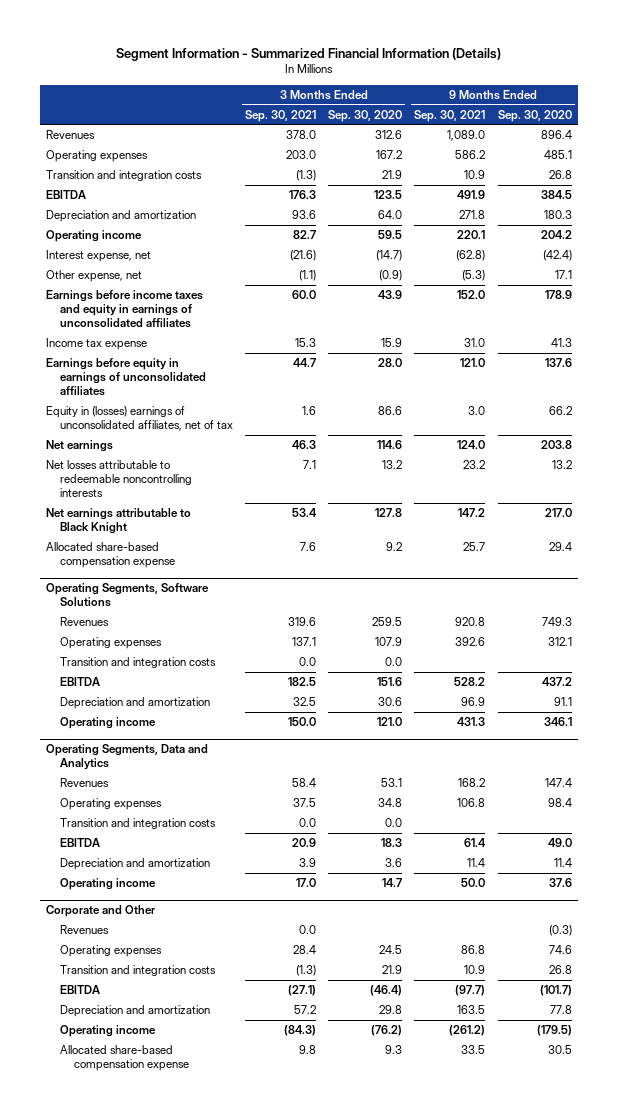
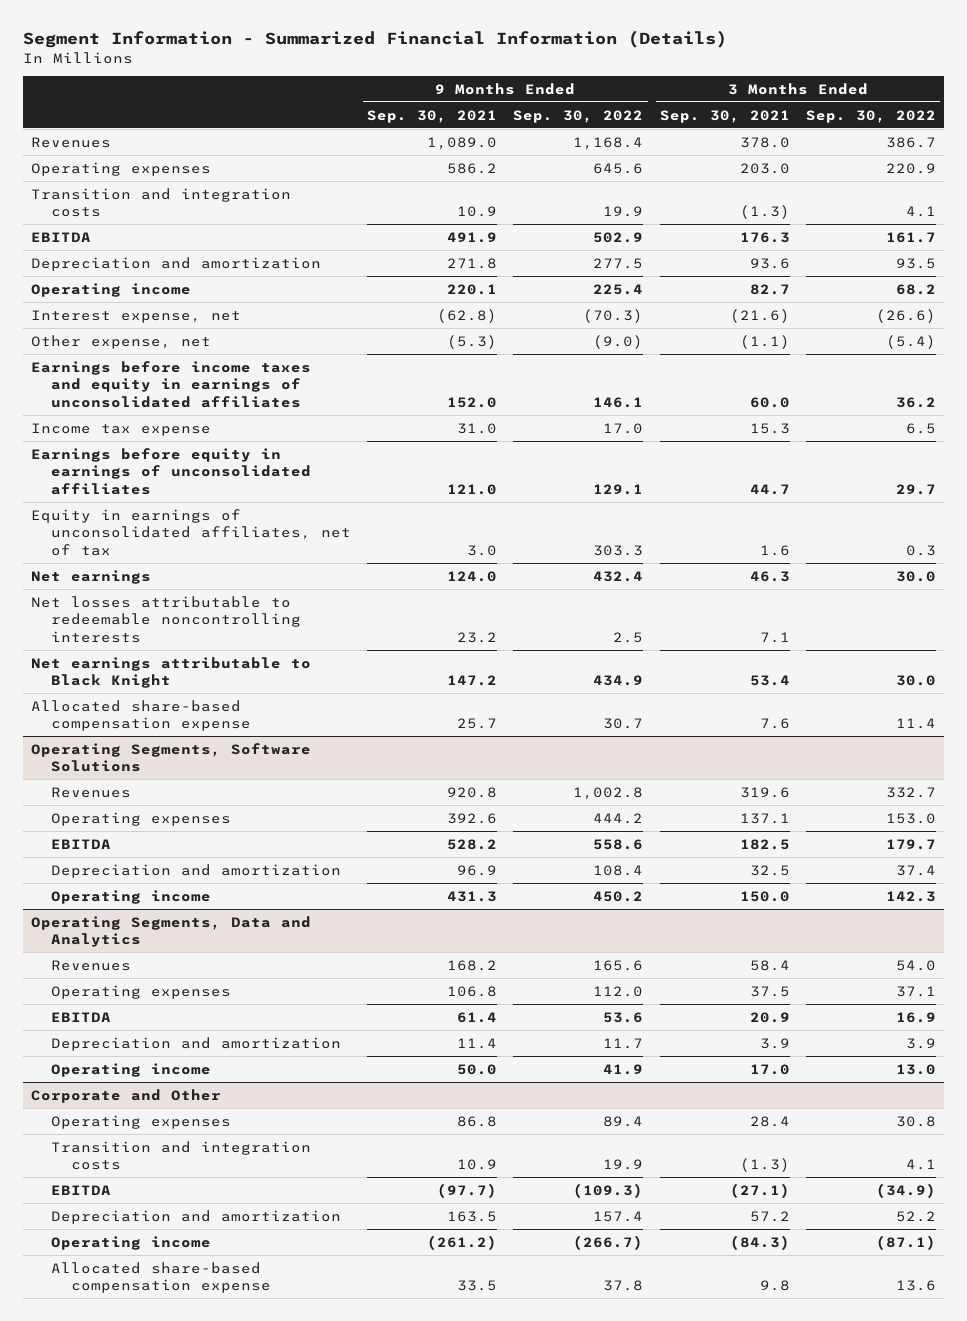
[328,109,403,122] Sep. 30, 2020 -> none
[497,109,572,122] Sep. 30, 2020 -> none
none -> [513,109,644,123] Sep. 30, 2022
none -> [805,109,936,123] Sep. 30, 2022
[46,406,233,432] Equity in (losses) earnings of unconsolidated affiliates, net of tax -> [30,508,352,557] Equity in earnings of unconsolidated affiliates, net of tax
[59,657,216,669] Transition and integration costs -> none
[59,818,216,830] Transition and integration costs -> none
[59,925,109,935] Revenues -> none

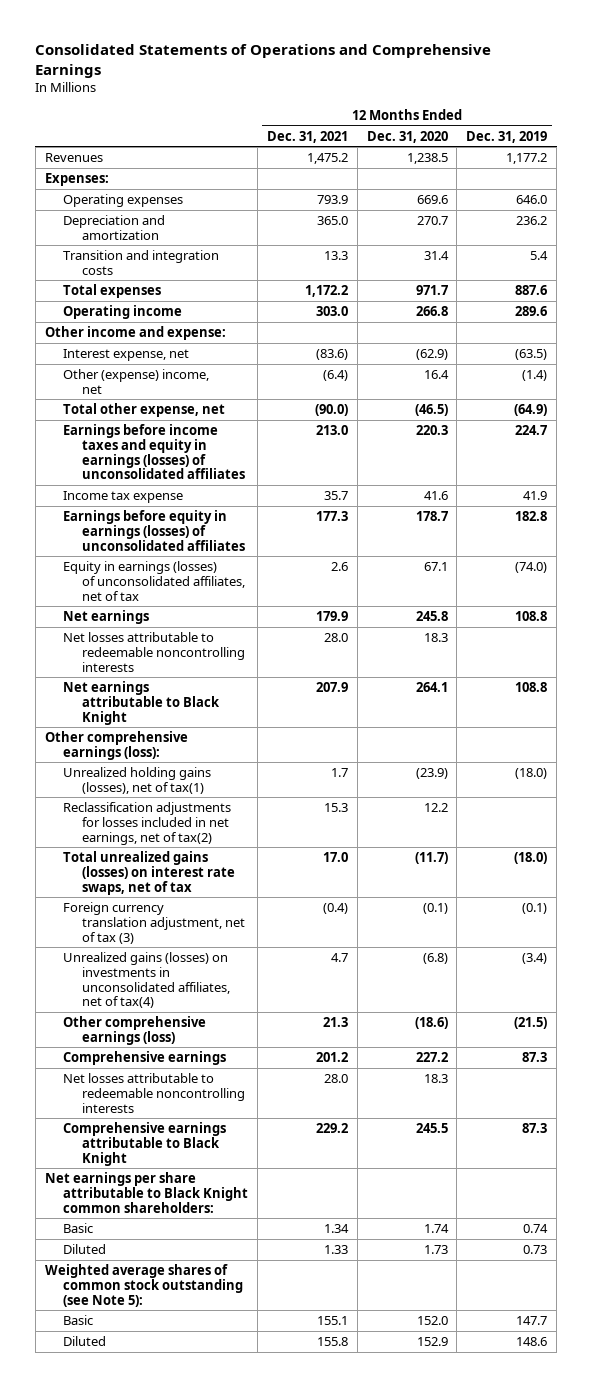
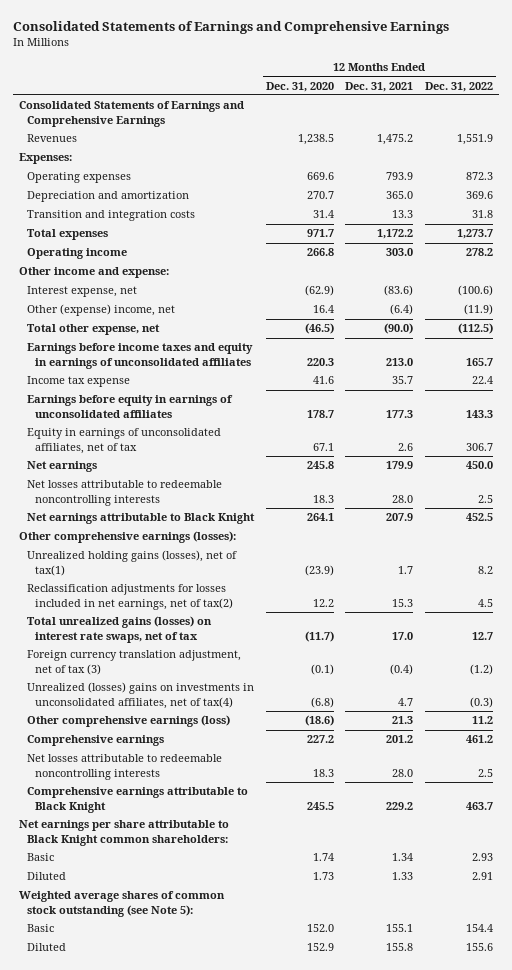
[35,44,492,79] Consolidated Statements of Operations and Comprehensive Earnings -> [13,20,450,34] Consolidated Statements of Earnings and Comprehensive Earnings
[466,130,548,143] Dec. 31, 2019 -> none
none -> [424,81,493,92] Dec. 31, 2022
none -> [19,101,245,127] Consolidated Statements of Earnings and Comprehensive Earnings
[63,423,245,480] Earnings before income taxes and equity in earnings (losses) of unconsolidated affiliates -> [27,343,254,369] Earnings before income taxes and equity in earnings of unconsolidated affiliates
[63,509,245,551] Earnings before equity in earnings (losses) of unconsolidated affiliates -> [27,395,234,418] Earnings before equity in earnings of unconsolidated affiliates
[63,560,245,601] Equity in earnings (losses) of unconsolidated affiliates, net of tax -> [27,428,222,454] Equity in earnings of unconsolidated affiliates, net of tax
[44,730,188,760] Other comprehensive earnings (loss): -> [19,531,237,544] Other comprehensive earnings (losses):
[63,951,230,1009] Unrealized gains (losses) on investments in unconsolidated affiliates, net of tax(4) -> [27,682,255,709] Unrealized (losses) gains on investments in unconsolidated affiliates, net of tax(4)

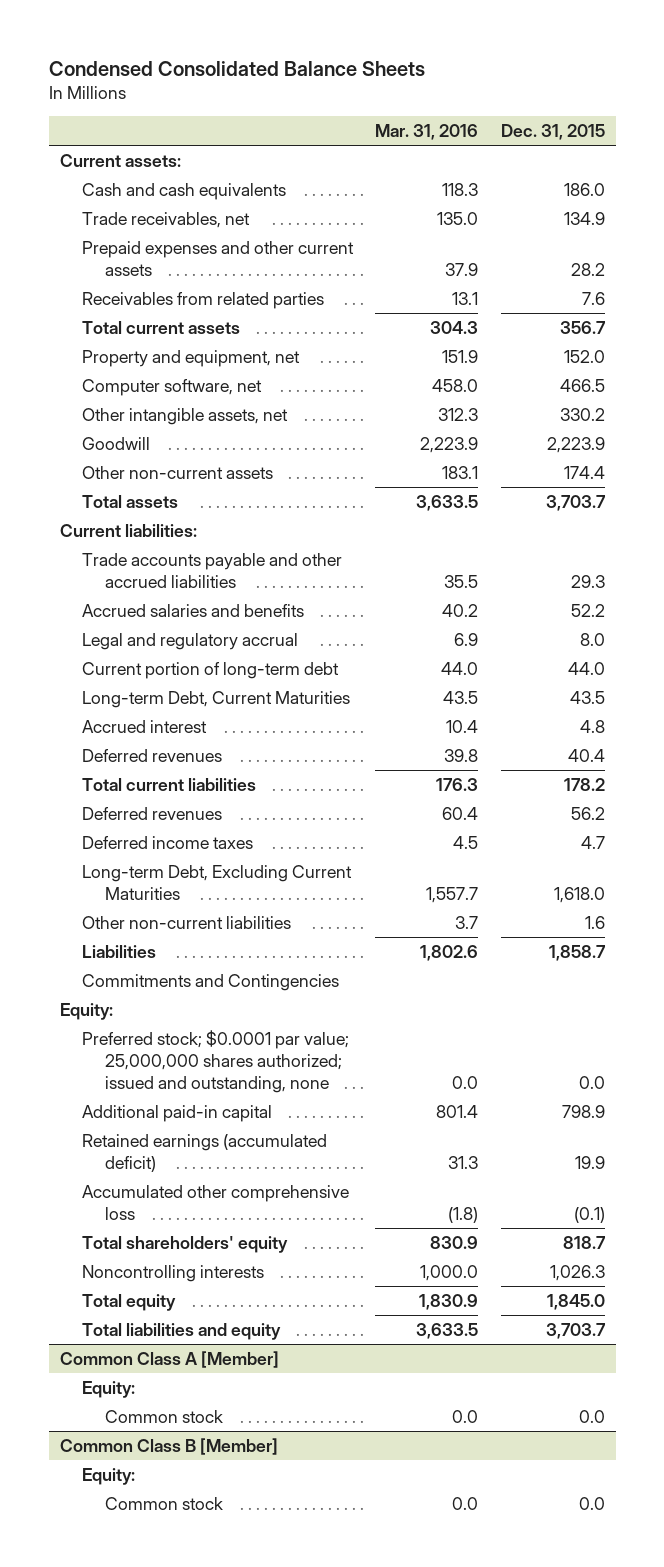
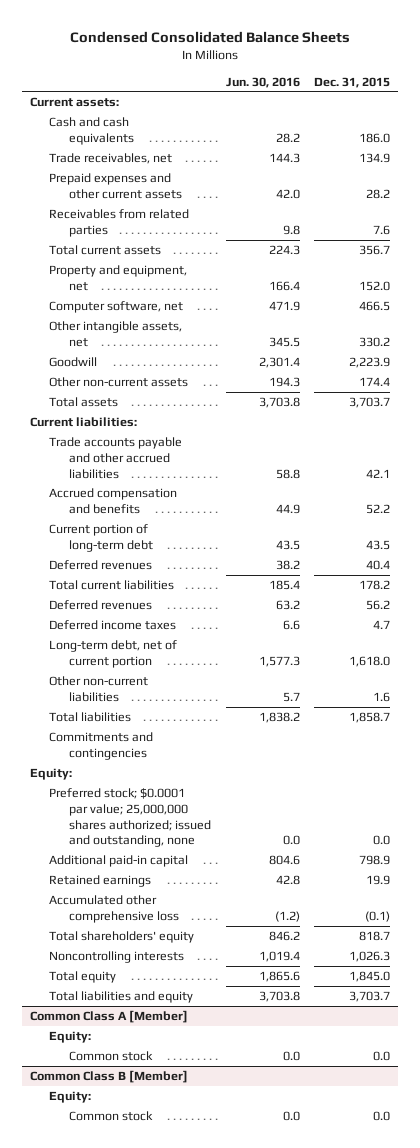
[375,124,479,141] Mar. 31, 2016 -> none
none -> [225,76,300,88] Jun. 30, 2016
[82,632,299,650] Legal and regulatory accrual -> none
[82,690,351,708] Long-term Debt, Current Maturities -> none
[82,719,208,733] Accrued interest -> none
[570,575,605,589] 29.3 -> [366,468,391,478] 42.1
[82,603,305,617] Accrued salaries and benefits -> [49,487,178,514] Accrued compensation and benefits
[567,661,605,675] 44.0 -> [366,539,391,550] 43.5
[82,864,353,901] Long-term Debt, Excluding Current Maturities -> [49,639,178,668] Long-term debt, net of current portion
[82,944,157,958] Liabilities -> [49,711,132,722] Total liabilities
[82,973,340,991] Commitments and Contingencies -> [49,731,154,760] Commitments and contingencies
[82,1133,328,1173] Retained earnings (accumulated deficit) -> [49,874,152,887] Retained earnings

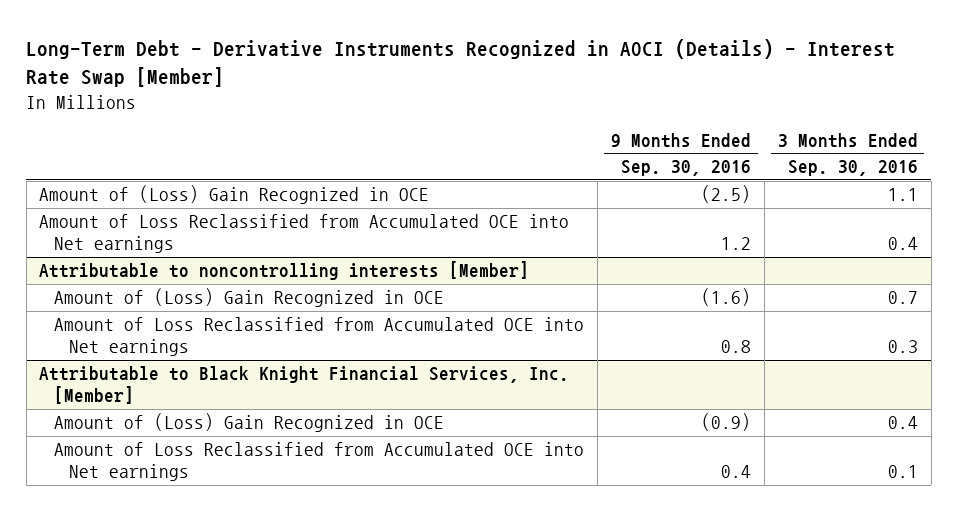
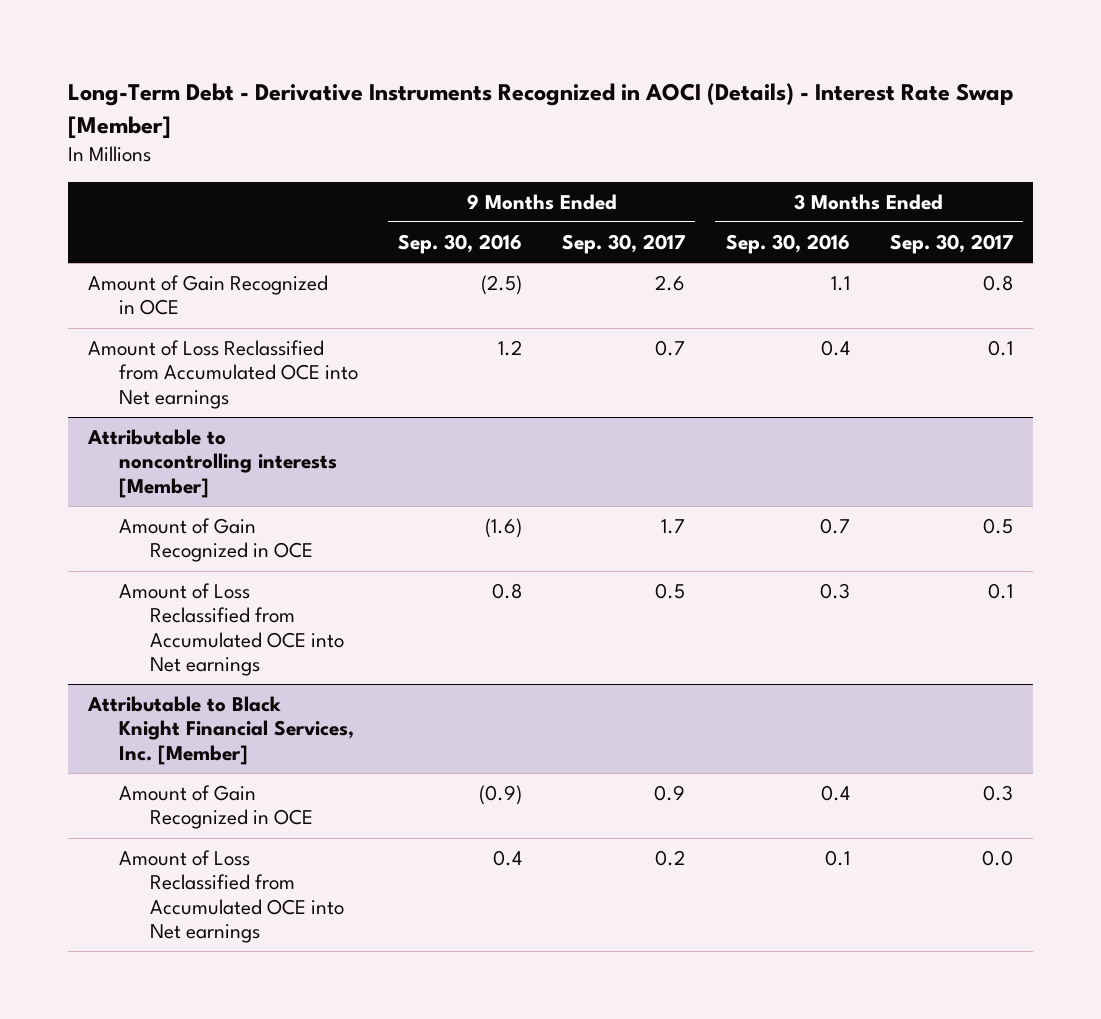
none -> [562,234,686,255] Sep. 30, 2017
none -> [889,234,1013,255] Sep. 30, 2017
[39,185,430,205] Amount of (Loss) Gain Recognized in OCE -> [87,275,328,316] Amount of Gain Recognized in OCE
[54,288,445,308] Amount of (Loss) Gain Recognized in OCE -> [118,518,313,563] Amount of Gain Recognized in OCE
[54,413,445,433] Amount of (Loss) Gain Recognized in OCE -> [118,785,313,830] Amount of Gain Recognized in OCE

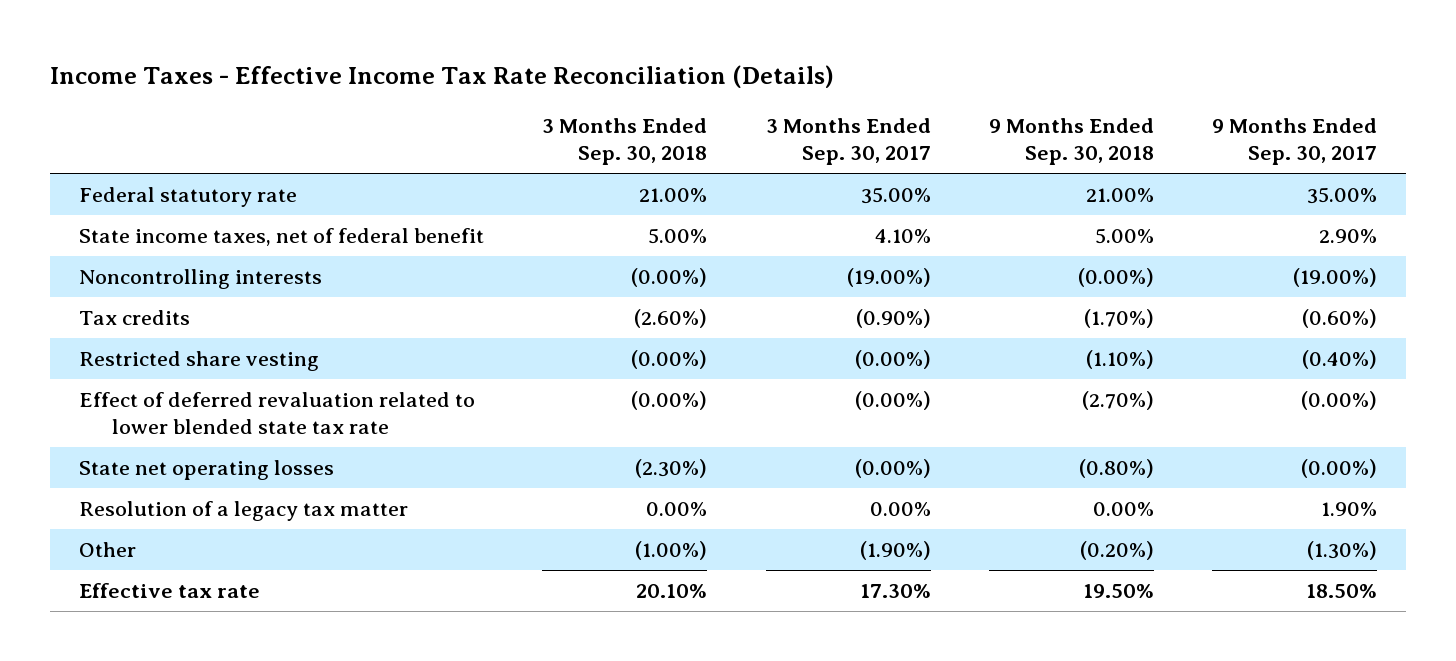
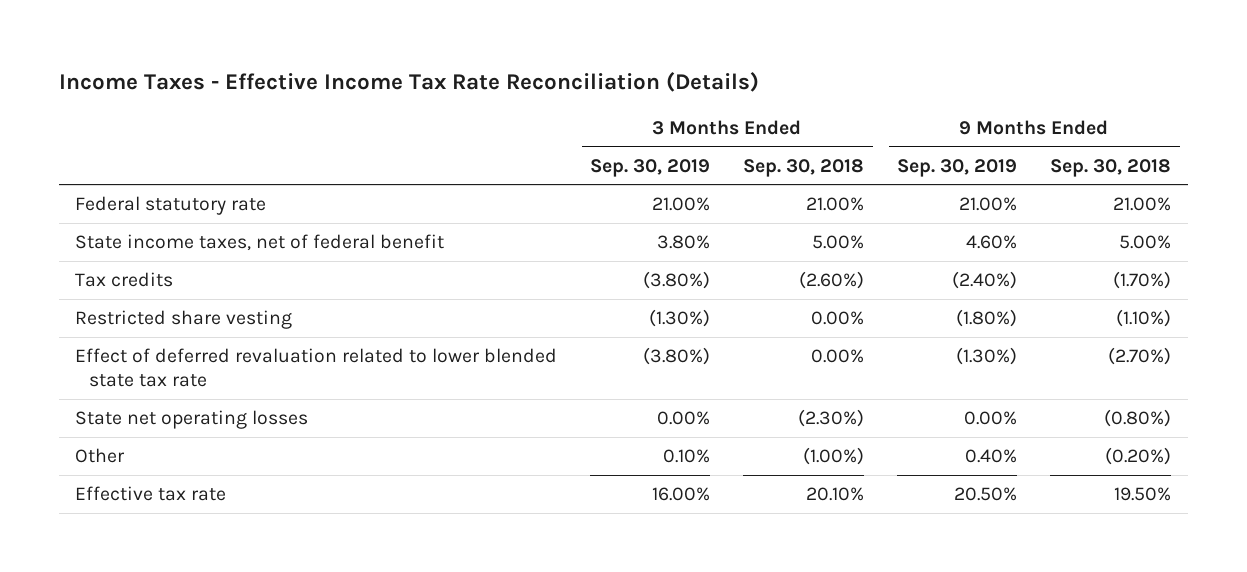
[765,118,931,166] 3 Months Ended Sep. 30, 2017 -> none
[1211,118,1377,166] 9 Months Ended Sep. 30, 2017 -> none
none -> [590,158,711,177] Sep. 30, 2019
none -> [897,158,1018,177] Sep. 30, 2019
[79,268,323,289] Noncontrolling interests -> none
[631,349,708,369] (0.00%) -> [811,311,865,326] 0.00%
[631,390,708,410] (0.00%) -> [811,349,865,364] 0.00%
[79,500,409,521] Resolution of a legacy tax matter -> none

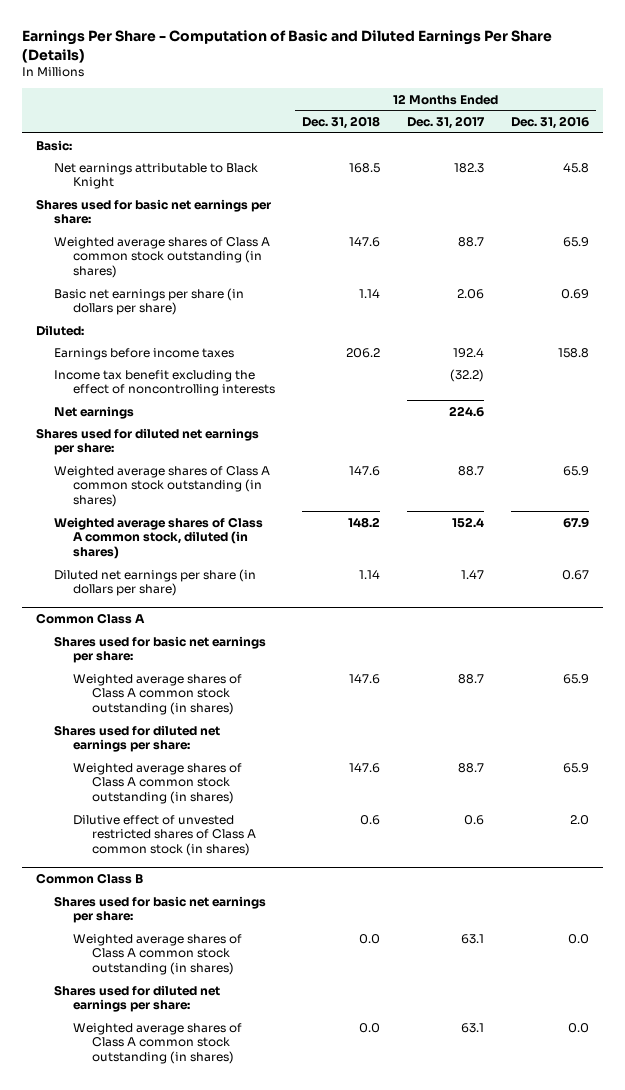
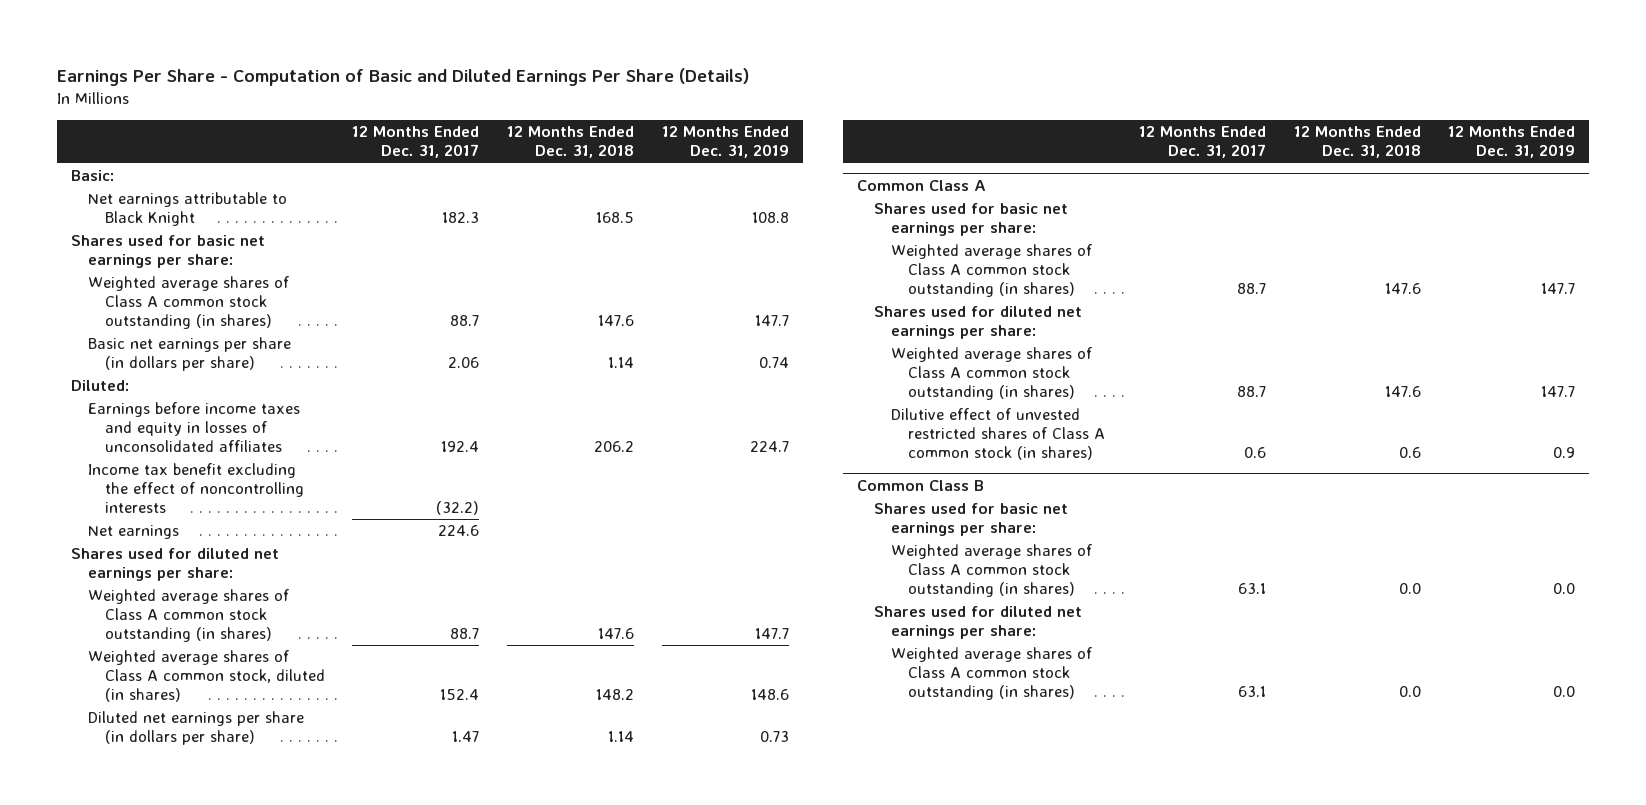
[511,116,590,130] Dec. 31, 2016 -> none
none -> [661,126,789,159] 12 Months Ended Dec. 31, 2019
[54,347,235,360] Earnings before income taxes -> [87,402,300,453] Earnings before income taxes and equity in losses of unconsolidated affiliates

